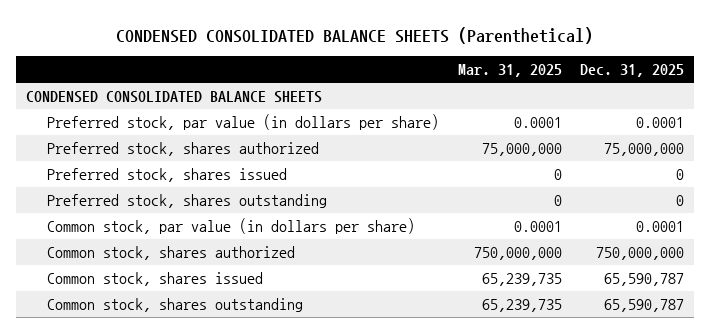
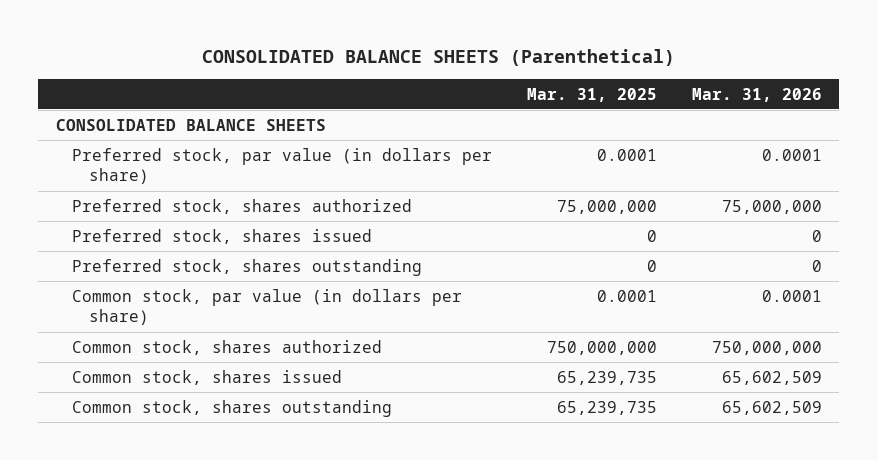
[116,26,594,44] CONDENSED CONSOLIDATED BALANCE SHEETS (Parenthetical) -> [201,48,675,66] CONSOLIDATED BALANCE SHEETS (Parenthetical)
[580,64,685,78] Dec. 31, 2025 -> none
none -> [691,87,822,102] Mar. 31, 2026
[25,90,322,103] CONDENSED CONSOLIDATED BALANCE SHEETS -> [55,118,326,131] CONSOLIDATED BALANCE SHEETS

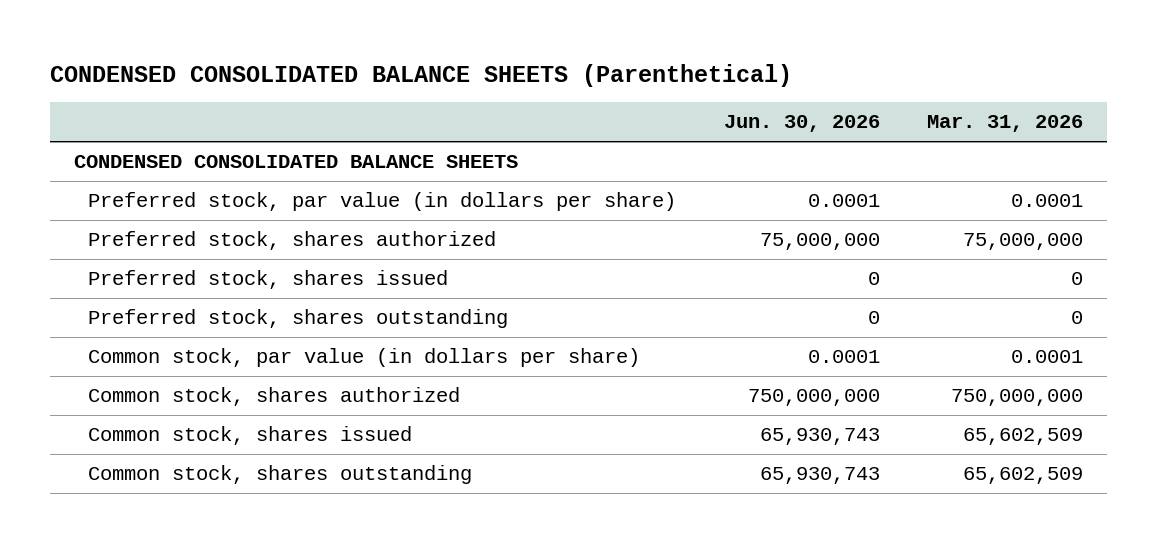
[201,48,675,66] CONSOLIDATED BALANCE SHEETS (Parenthetical) -> [49,63,792,87] CONDENSED CONSOLIDATED BALANCE SHEETS (Parenthetical)
[527,87,658,102] Mar. 31, 2025 -> none
none -> [723,115,880,133] Jun. 30, 2026
[55,118,326,131] CONSOLIDATED BALANCE SHEETS -> [73,155,518,169] CONDENSED CONSOLIDATED BALANCE SHEETS

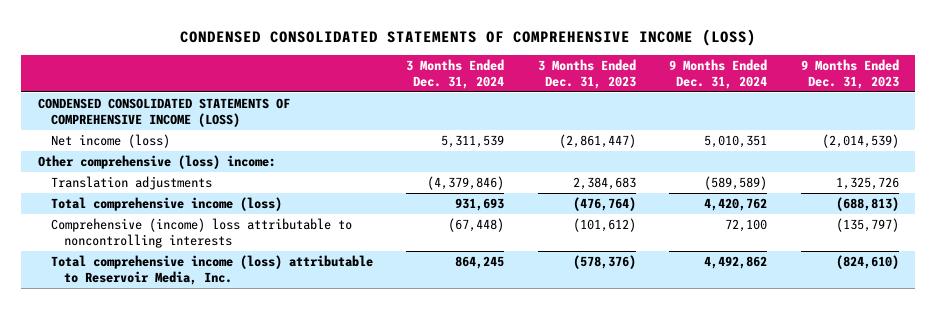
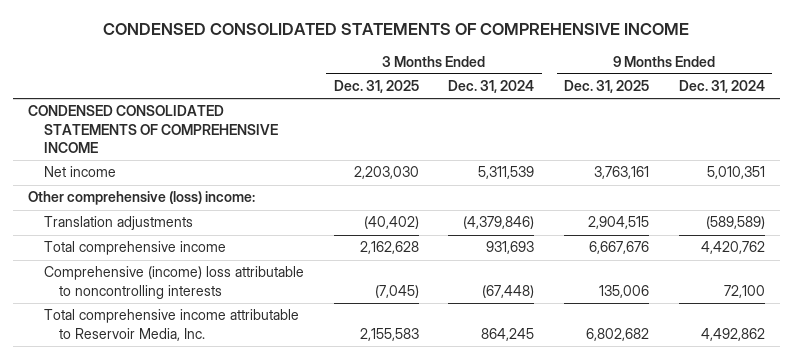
[180,28,757,46] CONDENSED CONSOLIDATED STATEMENTS OF COMPREHENSIVE INCOME (LOSS) -> [103,23,690,36] CONDENSED CONSOLIDATED STATEMENTS OF COMPREHENSIVE INCOME
[537,59,636,89] 3 Months Ended Dec. 31, 2023 -> none
[800,59,899,89] 9 Months Ended Dec. 31, 2023 -> none
none -> [333,80,419,94] Dec. 31, 2025
none -> [564,80,650,94] Dec. 31, 2025
[38,98,291,127] CONDENSED CONSOLIDATED STATEMENTS OF COMPREHENSIVE INCOME (LOSS) -> [28,105,278,154] CONDENSED CONSOLIDATED STATEMENTS OF COMPREHENSIVE INCOME
[50,134,170,149] Net income (loss) -> [43,166,116,178] Net income
[50,197,282,212] Total comprehensive income (loss) -> [43,241,226,256] Total comprehensive income
[50,255,373,285] Total comprehensive income (loss) attributable to Reservoir Media, Inc. -> [43,309,299,341] Total comprehensive income attributable to Reservoir Media, Inc.

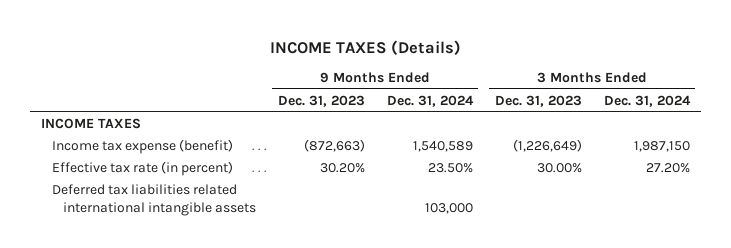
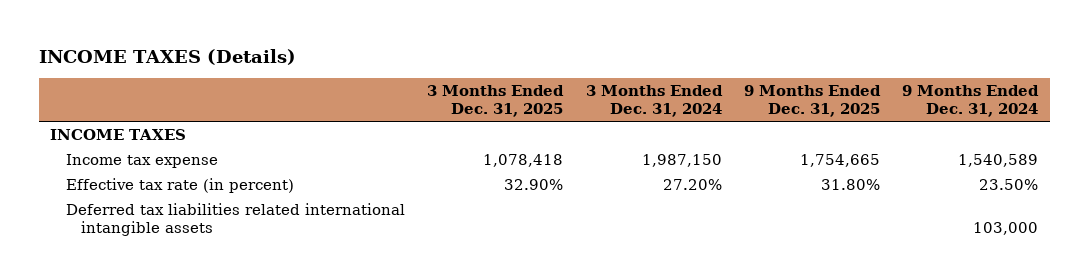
[277,94,365,107] Dec. 31, 2023 -> none
[494,94,582,107] Dec. 31, 2023 -> none
none -> [427,84,565,118] 3 Months Ended Dec. 31, 2025
none -> [744,84,882,118] 9 Months Ended Dec. 31, 2025
[52,138,234,154] Income tax expense (benefit) -> [65,154,218,169] Income tax expense

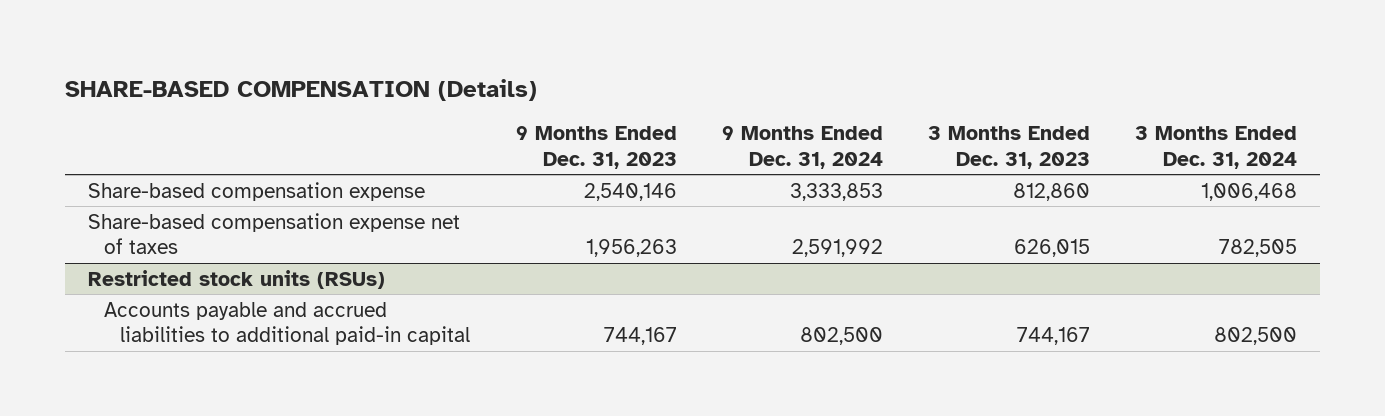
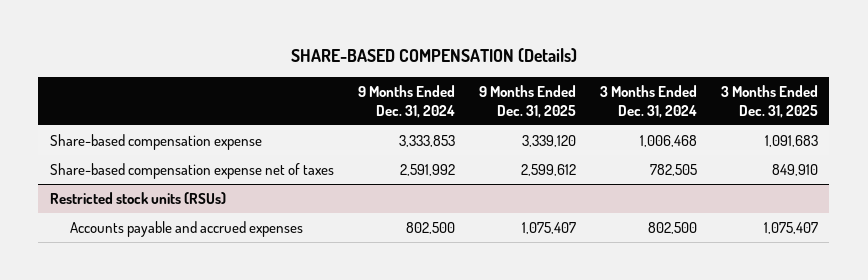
[515,126,677,169] 9 Months Ended Dec. 31, 2023 -> none
[927,126,1090,169] 3 Months Ended Dec. 31, 2023 -> none
none -> [478,85,576,119] 9 Months Ended Dec. 31, 2025
none -> [720,85,818,119] 3 Months Ended Dec. 31, 2025
[104,301,471,346] Accounts payable and accrued liabilities to additional paid-in capital -> [70,221,304,238] Accounts payable and accrued expenses

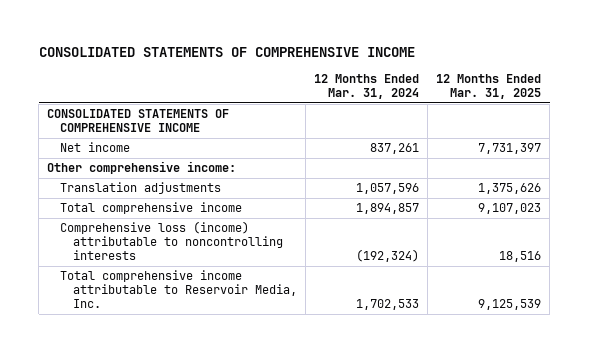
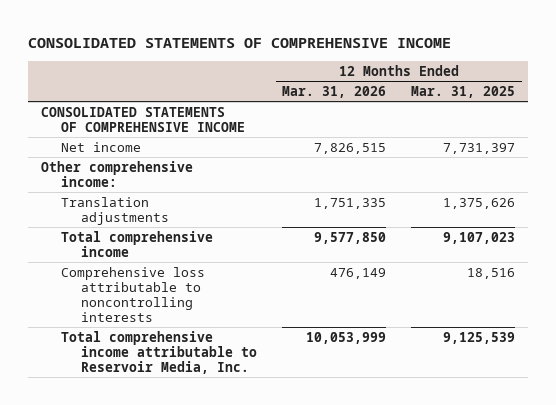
[314,74,420,99] 12 Months Ended Mar. 31, 2024 -> none
none -> [282,85,387,98] Mar. 31, 2026
[60,221,284,260] Comprehensive loss (income) attributable to noncontrolling interests -> [60,266,205,323] Comprehensive loss attributable to noncontrolling interests

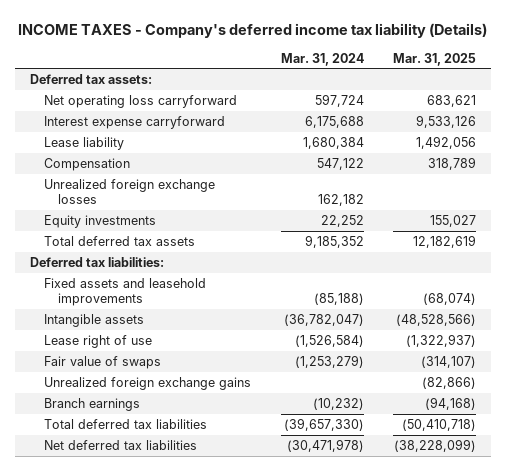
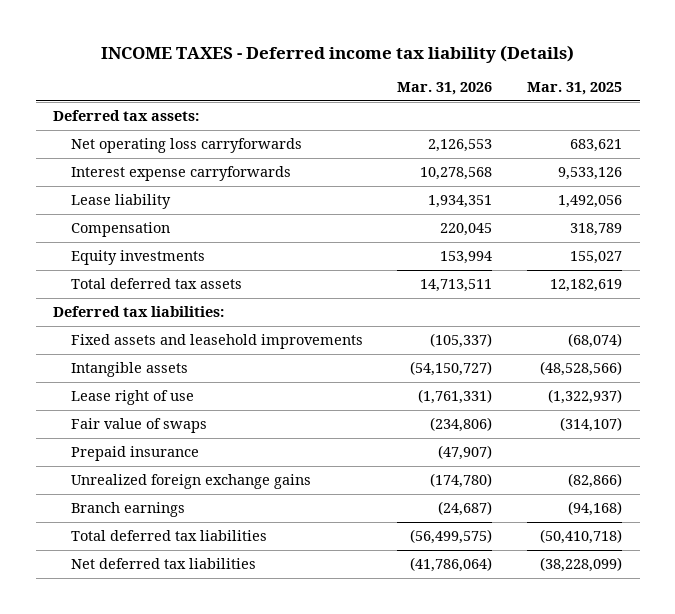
[18,23,488,39] INCOME TAXES - Company's deferred income tax liability (Details) -> [100,44,574,63] INCOME TAXES - Deferred income tax liability (Details)
[280,52,364,66] Mar. 31, 2024 -> none
none -> [397,82,493,96] Mar. 31, 2026
[44,94,238,108] Net operating loss carryforward -> [70,138,302,154] Net operating loss carryforwards
[44,115,226,129] Interest expense carryforward -> [70,166,291,182] Interest expense carryforwards
[44,178,216,204] Unrealized foreign exchange losses -> none
none -> [70,446,199,462] Prepaid insurance

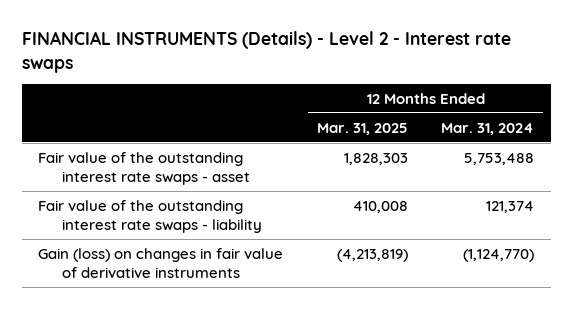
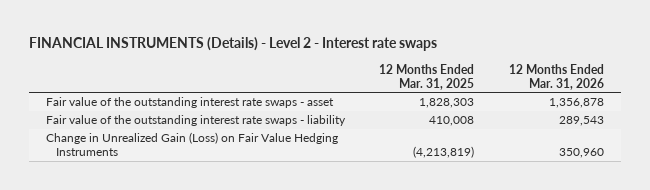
[441,122,535,135] Mar. 31, 2024 -> none
none -> [508,63,604,90] 12 Months Ended Mar. 31, 2026
[38,247,284,279] Gain (loss) on changes in fair value of derivative instruments -> [46,132,339,157] Change in Unrealized Gain (Loss) on Fair Value Hedging Instruments

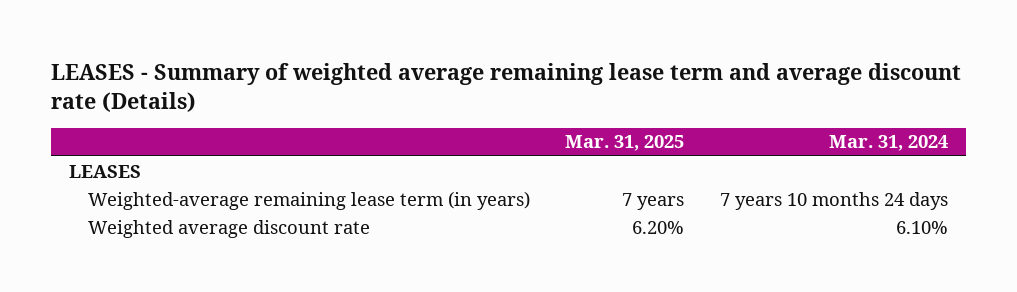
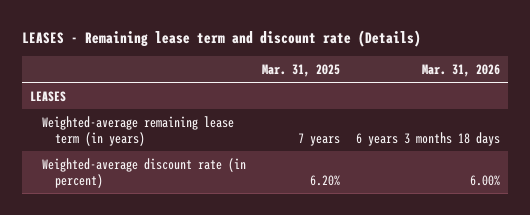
[51,63,962,113] LEASES - Summary of weighted average remaining lease term and average discount rate (Details) -> [21,29,421,47] LEASES - Remaining lease term and discount rate (Details)
[829,135,949,152] Mar. 31, 2024 -> none
none -> [422,63,501,77] Mar. 31, 2026
[87,219,370,238] Weighted average discount rate -> [42,157,247,188] Weighted-average discount rate (in percent)

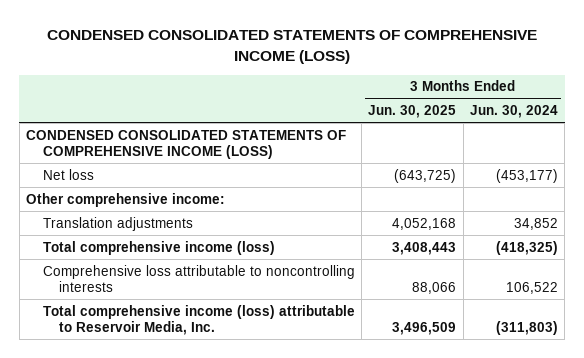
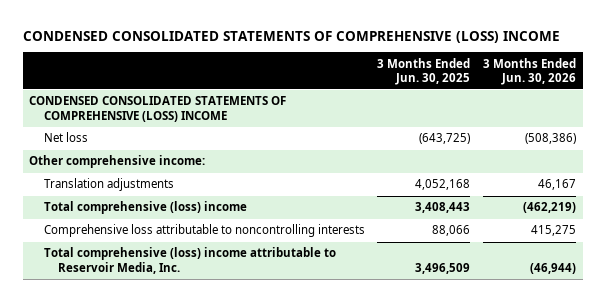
[47,30,538,65] CONDENSED CONSOLIDATED STATEMENTS OF COMPREHENSIVE INCOME (LOSS) -> [22,30,560,43] CONDENSED CONSOLIDATED STATEMENTS OF COMPREHENSIVE (LOSS) INCOME
[469,104,558,118] Jun. 30, 2024 -> none
none -> [483,57,577,85] 3 Months Ended Jun. 30, 2026
[26,129,347,160] CONDENSED CONSOLIDATED STATEMENTS OF COMPREHENSIVE INCOME (LOSS) -> [29,96,287,122] CONDENSED CONSOLIDATED STATEMENTS OF COMPREHENSIVE (LOSS) INCOME
[42,240,275,255] Total comprehensive income (loss) -> [43,201,247,215] Total comprehensive (loss) income
[42,304,355,336] Total comprehensive income (loss) attributable to Reservoir Media, Inc. -> [43,247,336,274] Total comprehensive (loss) income attributable to Reservoir Media, Inc.

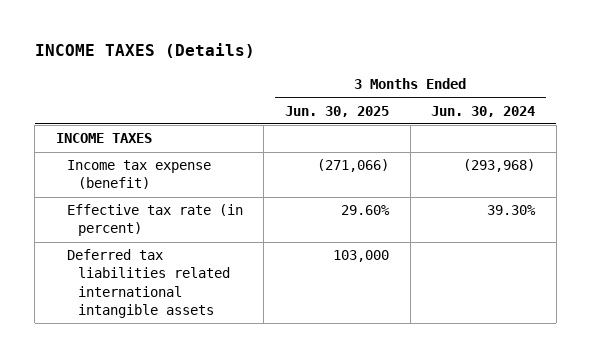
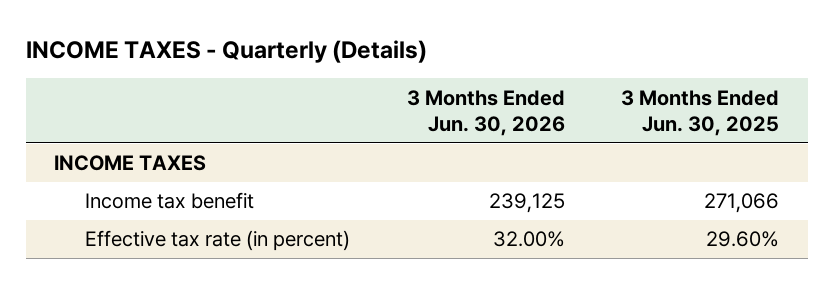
[34,43,255,59] INCOME TAXES (Details) -> [25,39,427,63] INCOME TAXES - Quarterly (Details)
[431,105,536,117] Jun. 30, 2024 -> none
none -> [406,89,565,137] 3 Months Ended Jun. 30, 2026
[66,160,211,190] Income tax expense (benefit) -> [84,192,254,210] Income tax benefit
[317,159,390,173] (271,066) -> [704,193,780,214] 271,066
[66,249,231,318] Deferred tax liabilities related international intangible assets -> none

